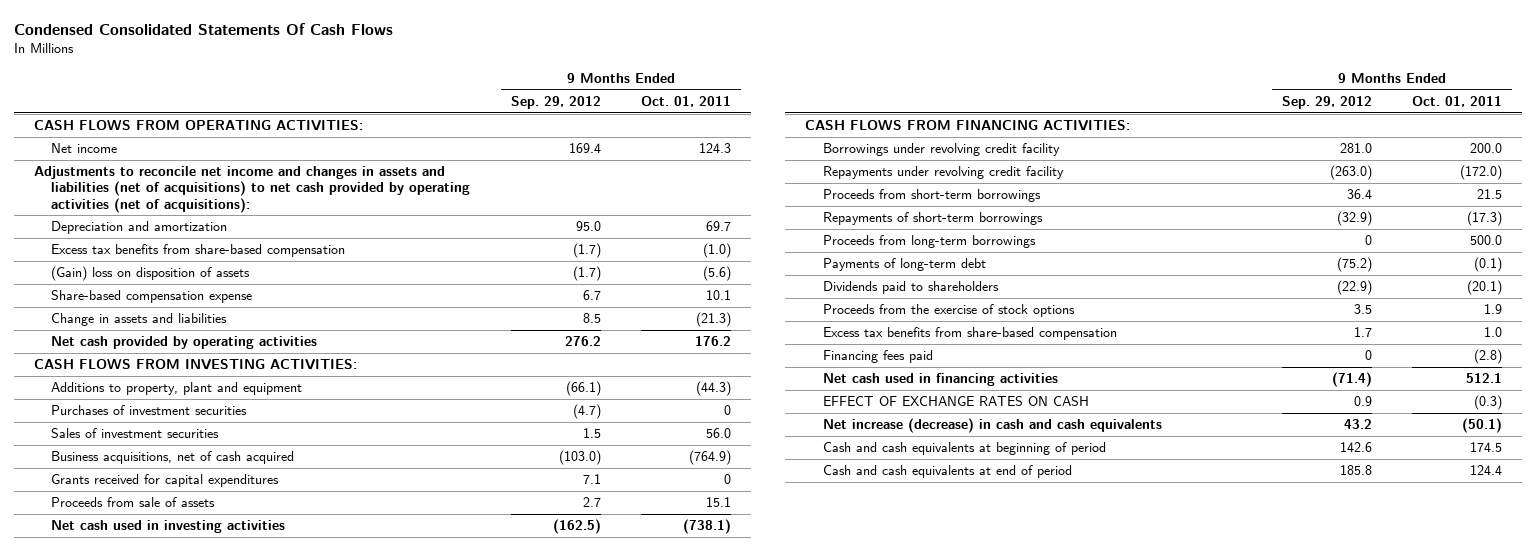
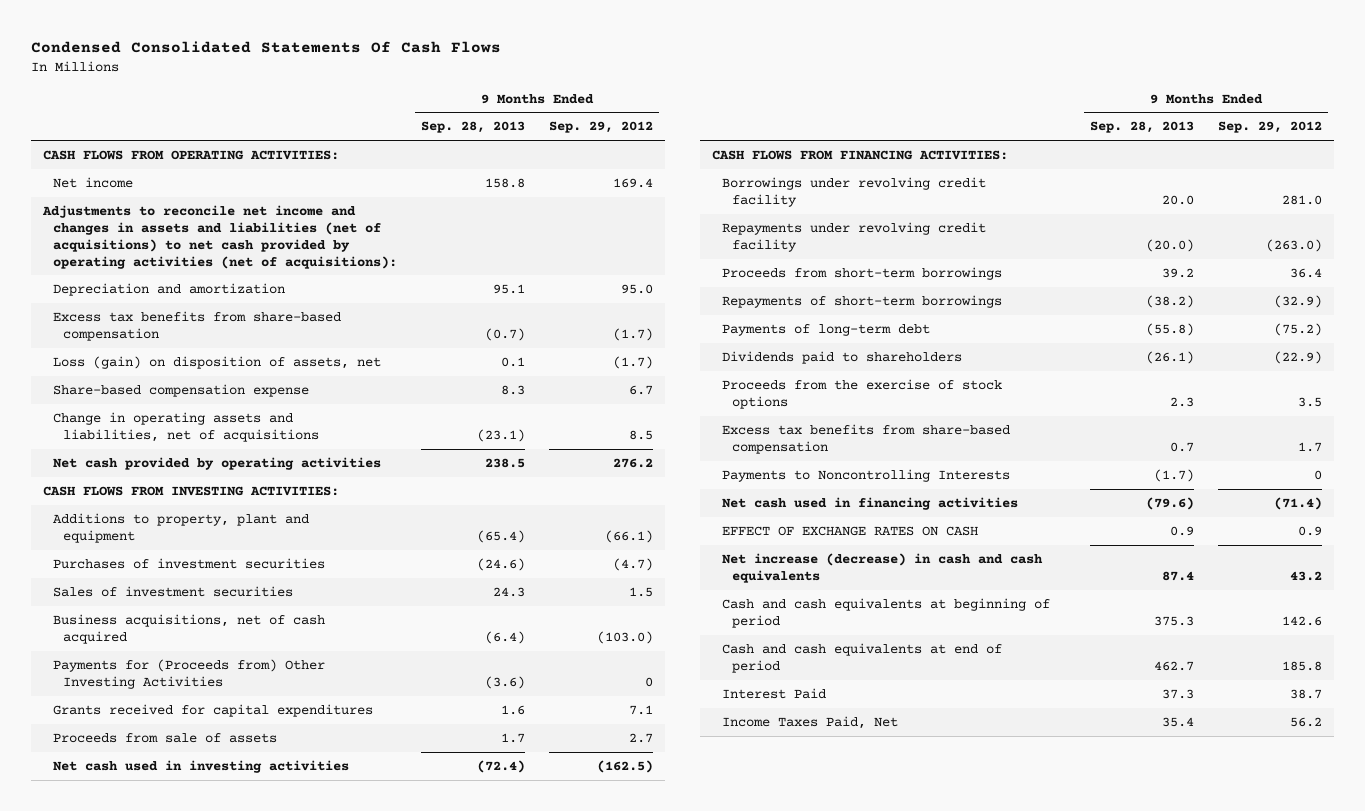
[640,95,731,107] Oct. 01, 2011 -> none
none -> [420,121,525,134] Sep. 28, 2013
[51,266,251,282] (Gain) loss on disposition of assets -> [52,355,381,369] Loss (gain) on disposition of assets, net
[51,313,228,327] Change in assets and liabilities -> [52,411,319,442] Change in operating assets and liabilities, net of acquisitions
none -> [52,658,325,689] Payments for (Proceeds from) Other Investing Activities
[822,235,1036,249] Proceeds from long-term borrowings -> none
[822,350,933,364] Financing fees paid -> none
none -> [721,468,1010,482] Payments to Noncontrolling Interests
none -> [721,687,826,699] Interest Paid
none -> [721,715,898,729] Income Taxes Paid, Net

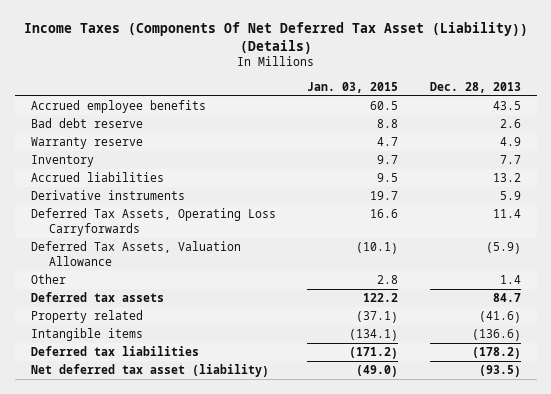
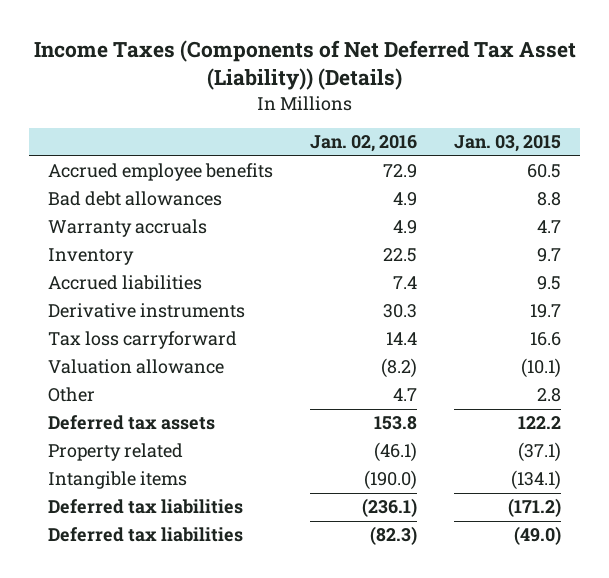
[23,21,528,54] Income Taxes (Components Of Net Deferred Tax Asset (Liability)) (Details) -> [33,40,576,91] Income Taxes (Components of Net Deferred Tax Asset (Liability)) (Details)
[429,81,521,93] Dec. 28, 2013 -> none
none -> [310,135,418,153] Jan. 02, 2016
[30,118,143,129] Bad debt reserve -> [47,191,222,207] Bad debt allowances
[30,137,143,150] Warranty reserve -> [47,219,207,238] Warranty accruals
[30,208,276,236] Deferred Tax Assets, Operating Loss Carryforwards -> [47,331,237,350] Tax loss carryforward
[30,241,241,266] Deferred Tax Assets, Valuation Allowance -> [47,359,224,375] Valuation allowance
[30,364,269,378] Net deferred tax asset (liability) -> none
none -> [47,527,243,543] Deferred tax liabilities

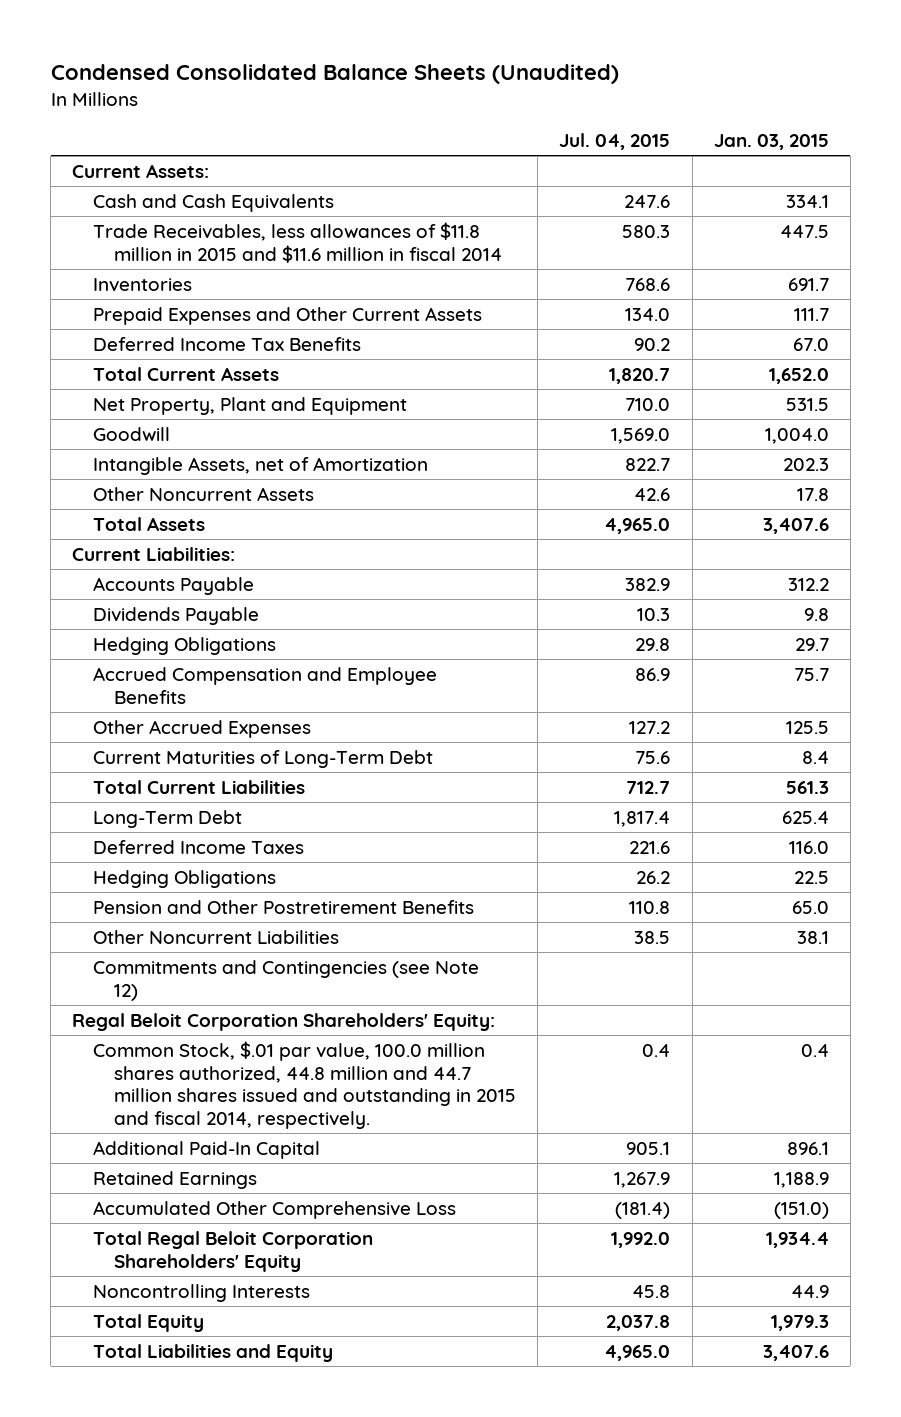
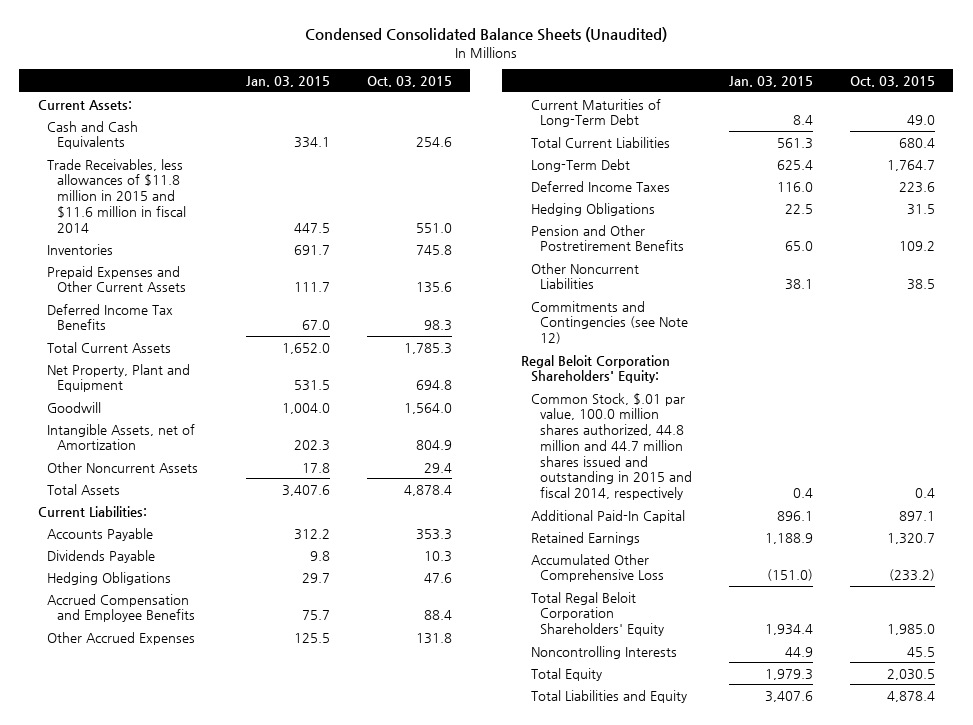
[559,133,671,151] Jul. 04, 2015 -> none
none -> [366,76,452,88] Oct. 03, 2015
[93,1040,516,1130] Common Stock, $.01 par value, 100.0 million shares authorized, 44.8 million and 44.7 million shares issued and outstanding in 2015 and fiscal 2014, respectively. -> [530,392,693,501] Common Stock, $.01 par value, 100.0 million shares authorized, 44.8 million and 44.7 million shares issued and outstanding in 2015 and fiscal 2014, respectively

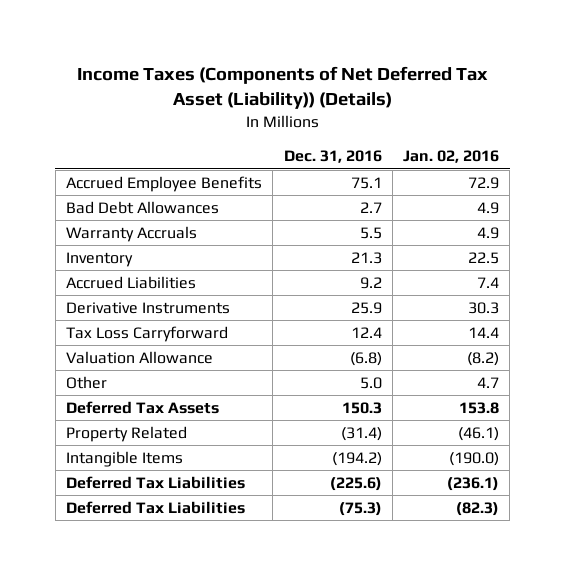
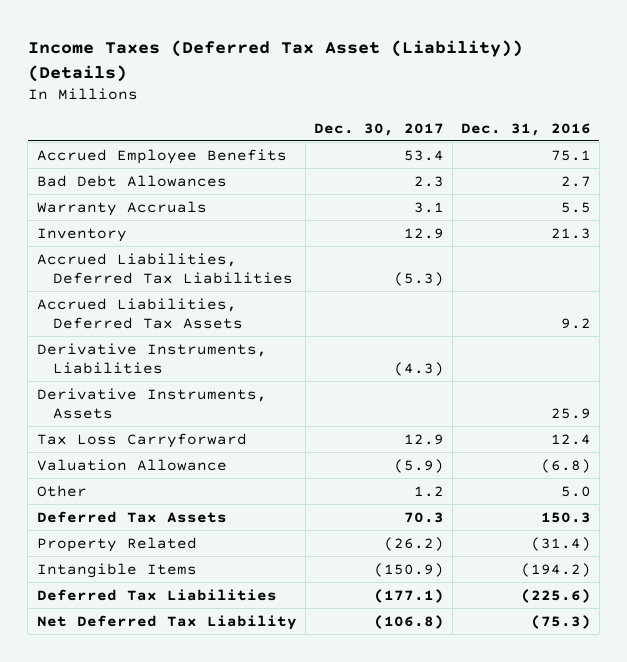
[76,66,488,110] Income Taxes (Components of Net Deferred Tax Asset (Liability)) (Details) -> [27,39,523,82] Income Taxes (Deferred Tax Asset (Liability)) (Details)
[403,150,500,164] Jan. 02, 2016 -> none
none -> [313,122,444,136] Dec. 30, 2017
none -> [36,252,293,285] Accrued Liabilities, Deferred Tax Liabilities
[66,275,197,289] Accrued Liabilities -> [36,297,243,330] Accrued Liabilities, Deferred Tax Assets
none -> [36,342,267,375] Derivative Instruments, Liabilities
[66,301,231,314] Derivative Instruments -> [36,387,267,420] Derivative Instruments, Assets
[66,500,246,514] Deferred Tax Liabilities -> [36,614,297,630] Net Deferred Tax Liability

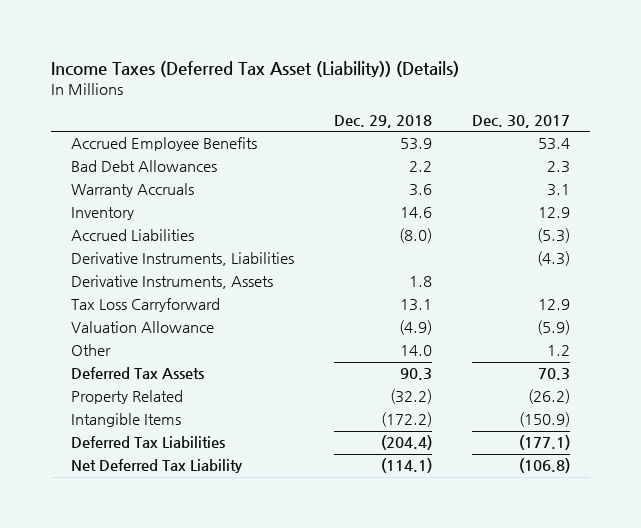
[460,122,591,136] Dec. 31, 2016 -> none
none -> [333,115,432,129] Dec. 29, 2018
[36,297,243,330] Accrued Liabilities, Deferred Tax Assets -> none
[36,252,293,285] Accrued Liabilities, Deferred Tax Liabilities -> [70,229,194,242] Accrued Liabilities

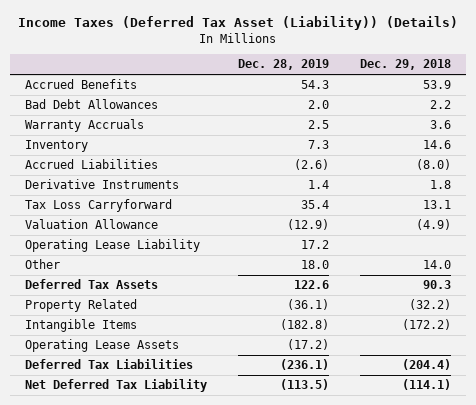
[471,115,570,129] Dec. 30, 2017 -> none
none -> [237,59,329,71] Dec. 28, 2019
[70,137,257,152] Accrued Employee Benefits -> [25,79,138,90] Accrued Benefits
[70,252,294,267] Derivative Instruments, Liabilities -> none
[70,275,273,290] Derivative Instruments, Assets -> [25,179,180,190] Derivative Instruments
none -> [25,239,201,253] Operating Lease Liability
none -> [25,339,180,353] Operating Lease Assets

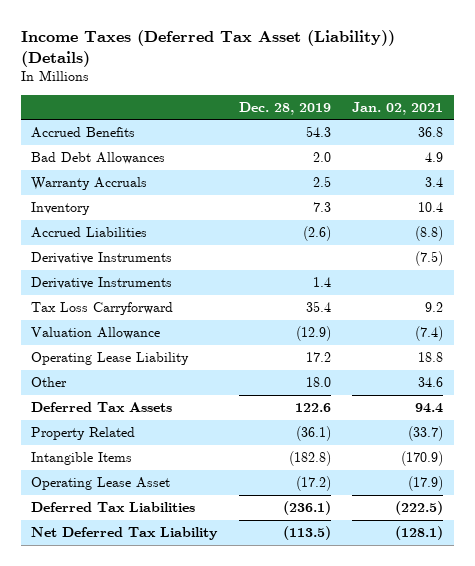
[359,59,451,71] Dec. 29, 2018 -> none
none -> [352,101,444,115] Jan. 02, 2021
none -> [31,252,173,265] Derivative Instruments
[25,339,180,353] Operating Lease Assets -> [31,477,171,491] Operating Lease Asset

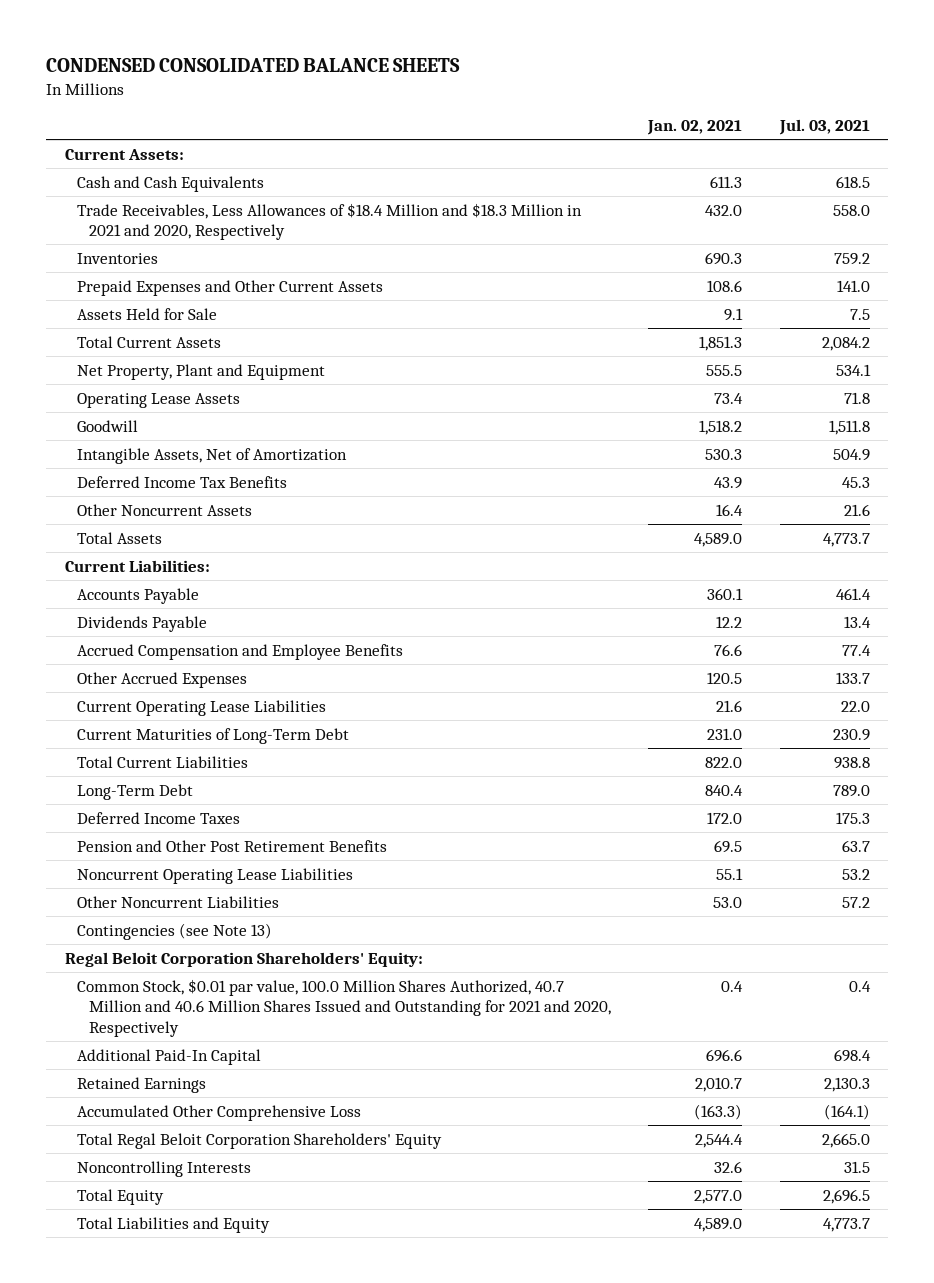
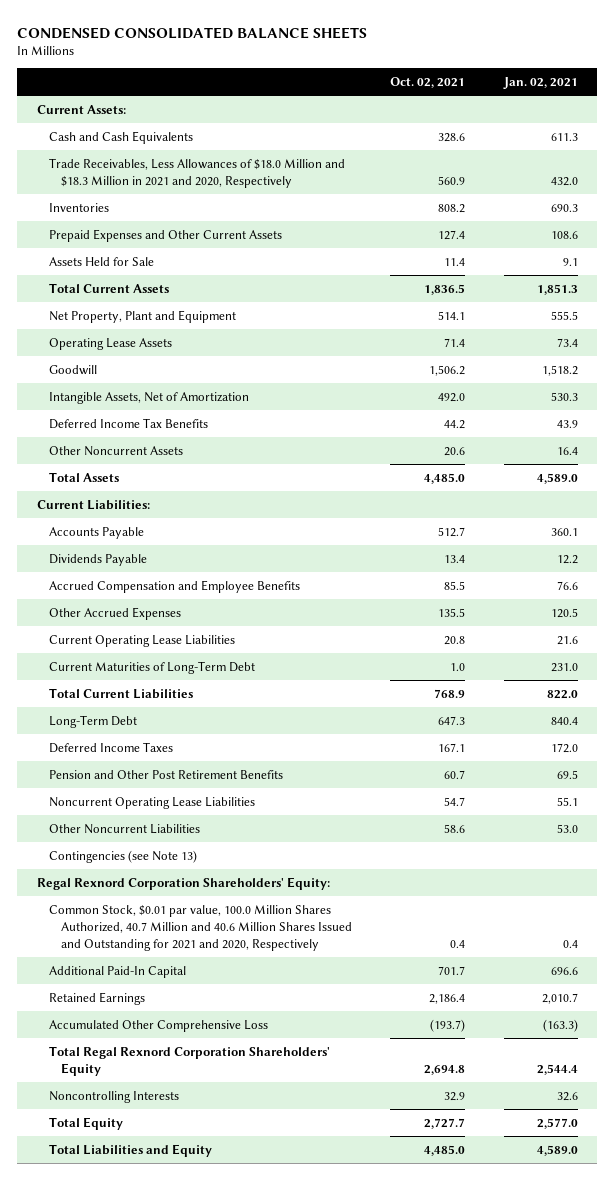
[778,119,870,136] Jul. 03, 2021 -> none
none -> [390,77,466,89] Oct. 02, 2021
[76,202,582,241] Trade Receivables, Less Allowances of $18.4 Million and $18.3 Million in 2021 and 2020, Respectively -> [48,157,345,188] Trade Receivables, Less Allowances of $18.0 Million and $18.3 Million in 2021 and 2020, Respectively
[64,951,423,967] Regal Beloit Corporation Shareholders' Equity: -> [36,876,330,890] Regal Rexnord Corporation Shareholders' Equity:
[76,1132,442,1149] Total Regal Beloit Corporation Shareholders' Equity -> [48,1045,330,1076] Total Regal Rexnord Corporation Shareholders' Equity

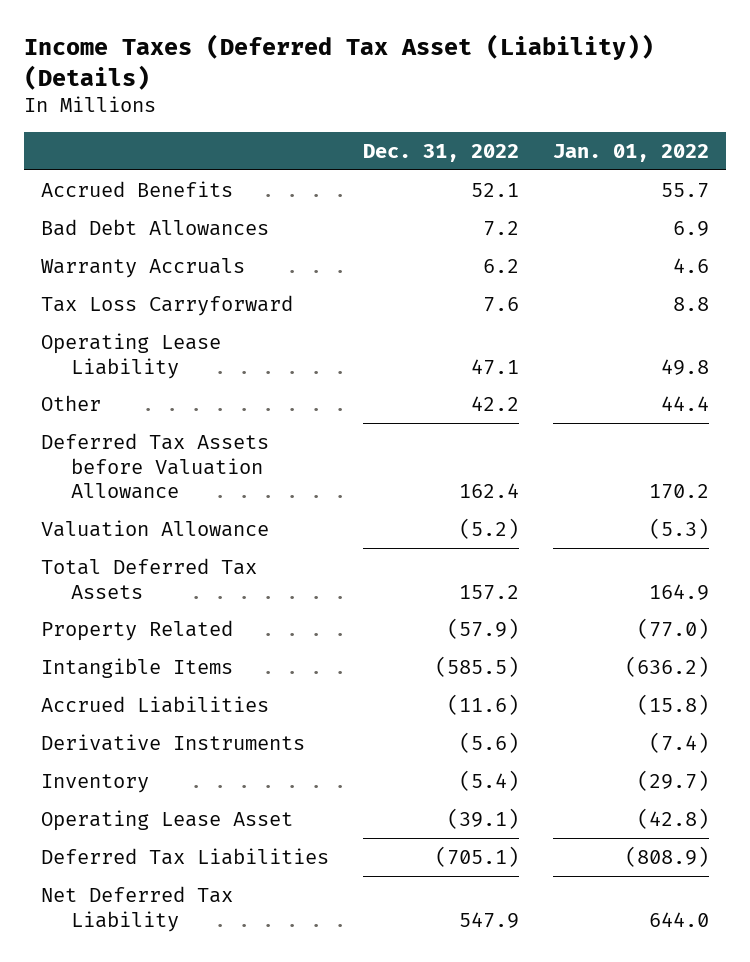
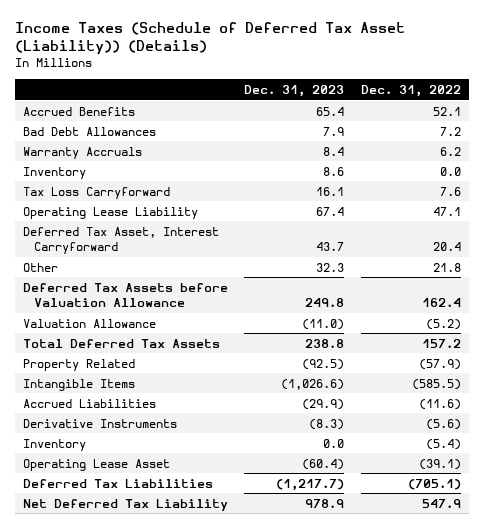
[24,33,655,90] Income Taxes (Deferred Tax Asset (Liability)) (Details) -> [14,22,405,56] Income Taxes (Schedule of Deferred Tax Asset (Liability)) (Details)
[552,143,709,162] Jan. 01, 2022 -> none
none -> [244,85,345,98] Dec. 31, 2023
none -> [22,166,86,179] Inventory
none -> [22,226,219,254] Deferred Tax Asset, Interest Carryforward
[470,395,519,411] 42.2 -> [432,262,461,272] 21.8

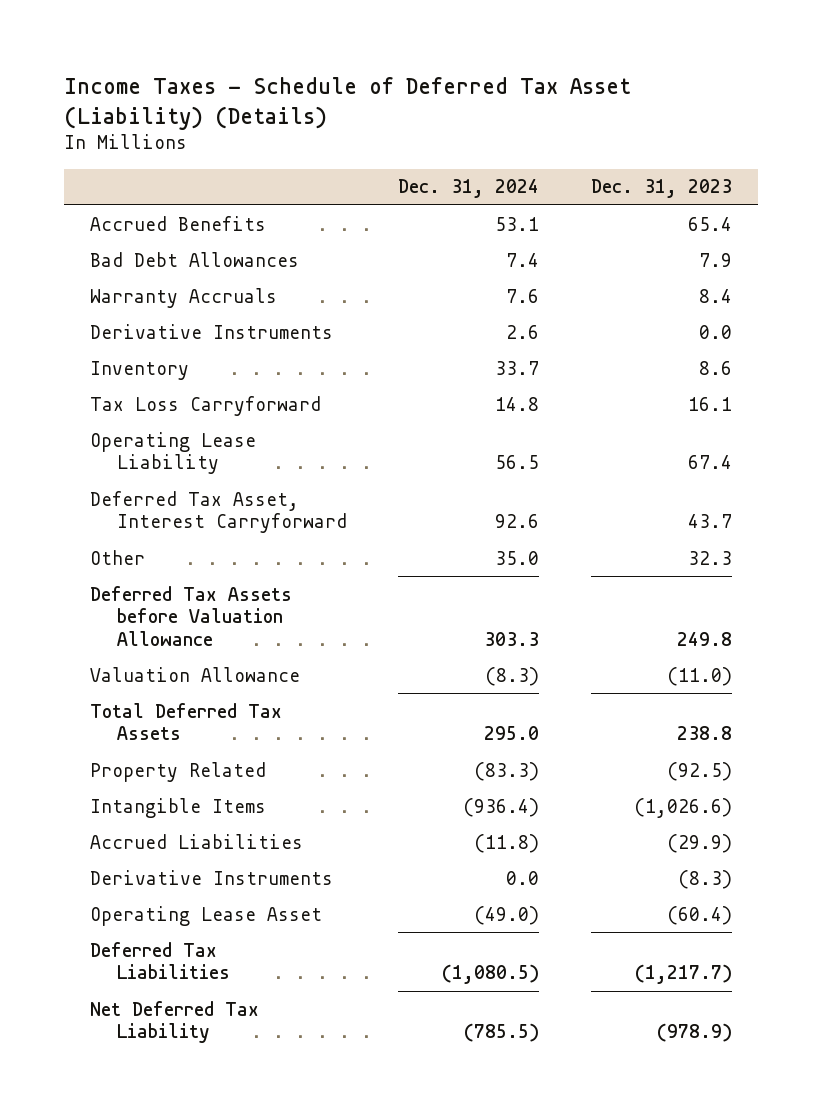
[14,22,405,56] Income Taxes (Schedule of Deferred Tax Asset (Liability)) (Details) -> [64,76,632,130] Income Taxes - Schedule of Deferred Tax Asset (Liability) (Details)
[360,85,461,98] Dec. 31, 2022 -> none
none -> [398,179,540,199] Dec. 31, 2024
none -> [89,323,333,339] Derivative Instruments
[22,438,86,451] Inventory -> none
[305,498,345,508] 978.9 -> [656,1023,732,1043] (978.9)

